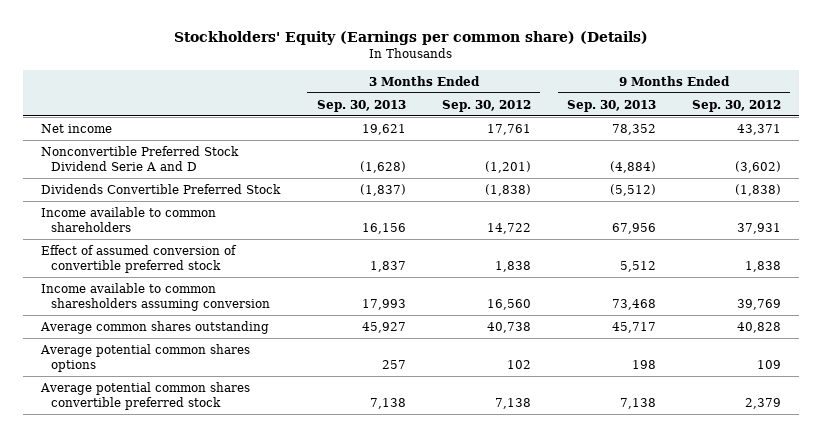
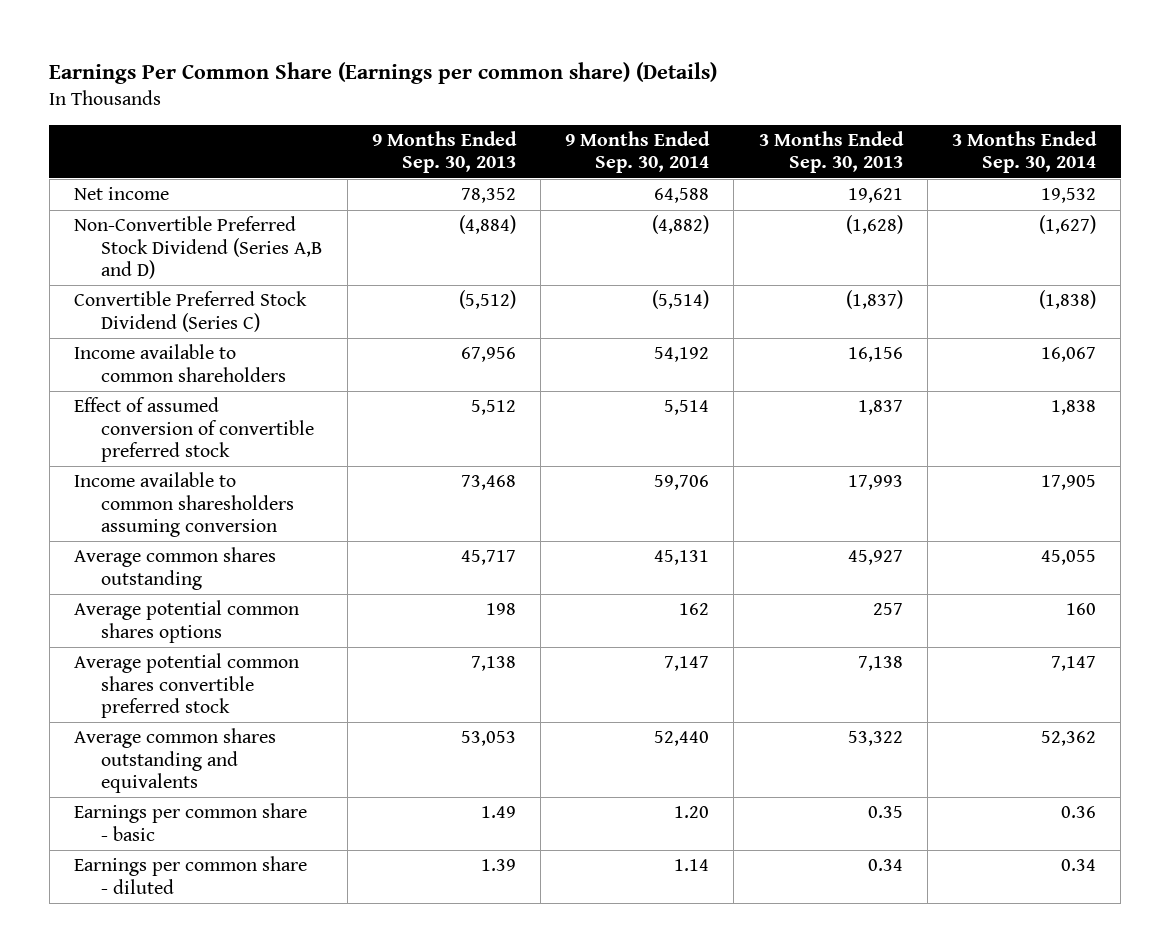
[174,30,649,45] Stockholders' Equity (Earnings per common share) (Details) -> [49,62,718,85] Earnings Per Common Share (Earnings per common share) (Details)
[441,99,531,112] Sep. 30, 2012 -> none
[692,99,782,112] Sep. 30, 2012 -> none
none -> [565,131,711,174] 9 Months Ended Sep. 30, 2014
none -> [952,131,1098,174] 3 Months Ended Sep. 30, 2014
[41,145,240,172] Nonconvertible Preferred Stock Dividend Serie A and D -> [74,216,323,279] Non-Convertible Preferred Stock Dividend (Series A,B and D)
[41,183,282,194] Dividends Convertible Preferred Stock -> [74,291,308,332] Convertible Preferred Stock Dividend (Series C)
none -> [74,728,277,793] Average common shares outstanding and equivalents
none -> [74,803,308,841] Earnings per common share - basic
none -> [74,856,308,894] Earnings per common share - diluted

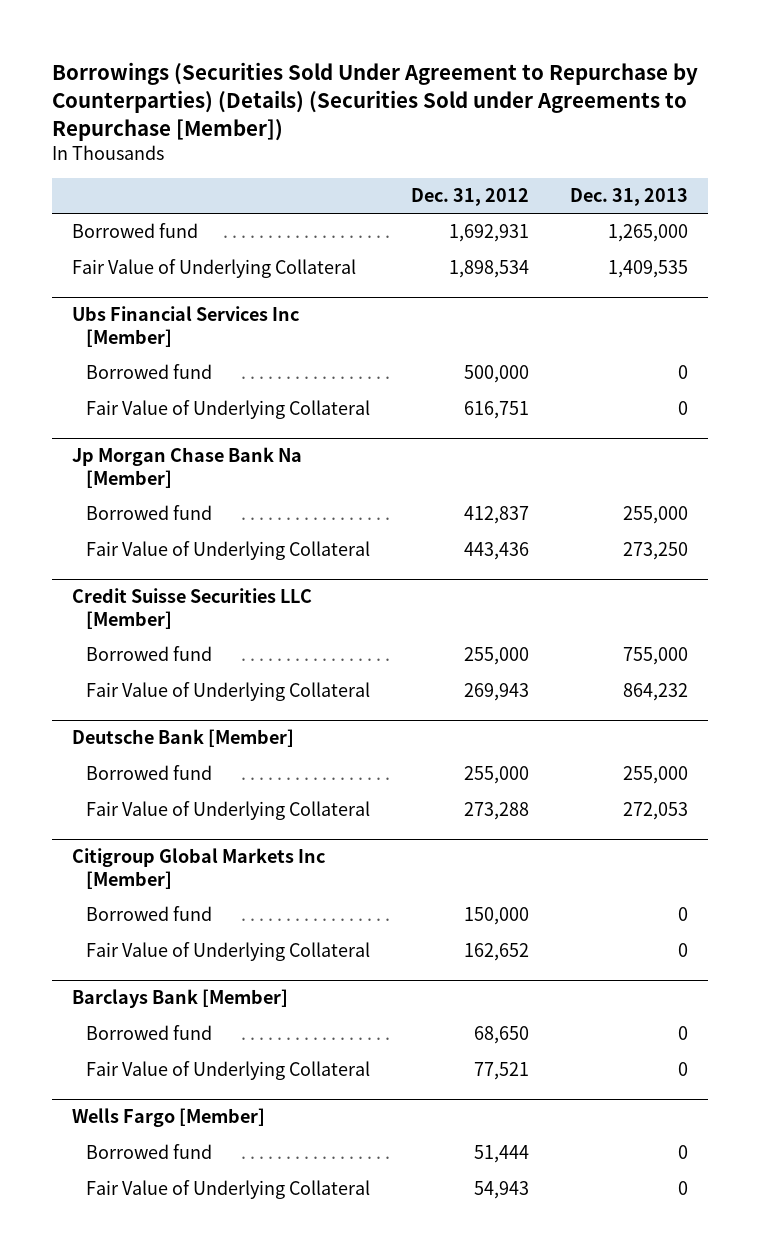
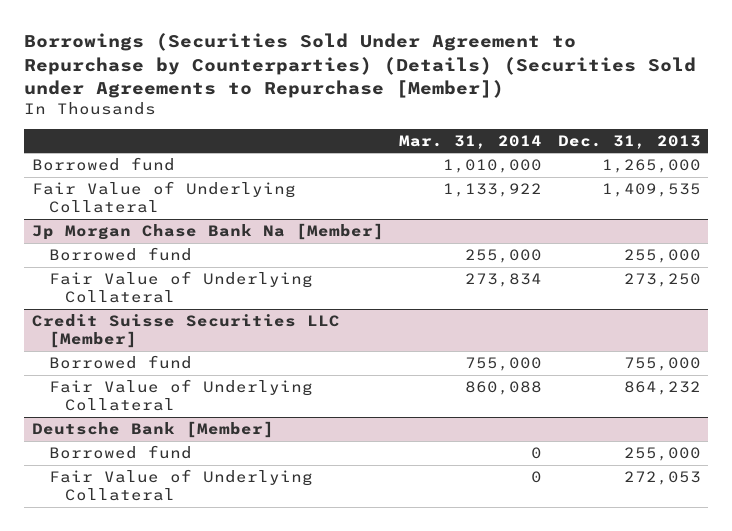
[410,188,529,207] Dec. 31, 2012 -> none
none -> [399,134,543,149] Mar. 31, 2014
[72,306,300,347] Ubs Financial Services Inc [Member] -> none
[86,364,213,380] Borrowed fund -> none
[86,400,371,420] Fair Value of Underlying Collateral -> none
[72,848,326,889] Citigroup Global Markets Inc [Member] -> none
[86,906,213,922] Borrowed fund -> none
[86,942,371,962] Fair Value of Underlying Collateral -> none
[72,989,289,1009] Barclays Bank [Member] -> none
[86,1025,213,1041] Borrowed fund -> none
[86,1061,371,1081] Fair Value of Underlying Collateral -> none
[72,1108,266,1128] Wells Fargo [Member] -> none
[86,1144,213,1160] Borrowed fund -> none
[86,1180,371,1200] Fair Value of Underlying Collateral -> none

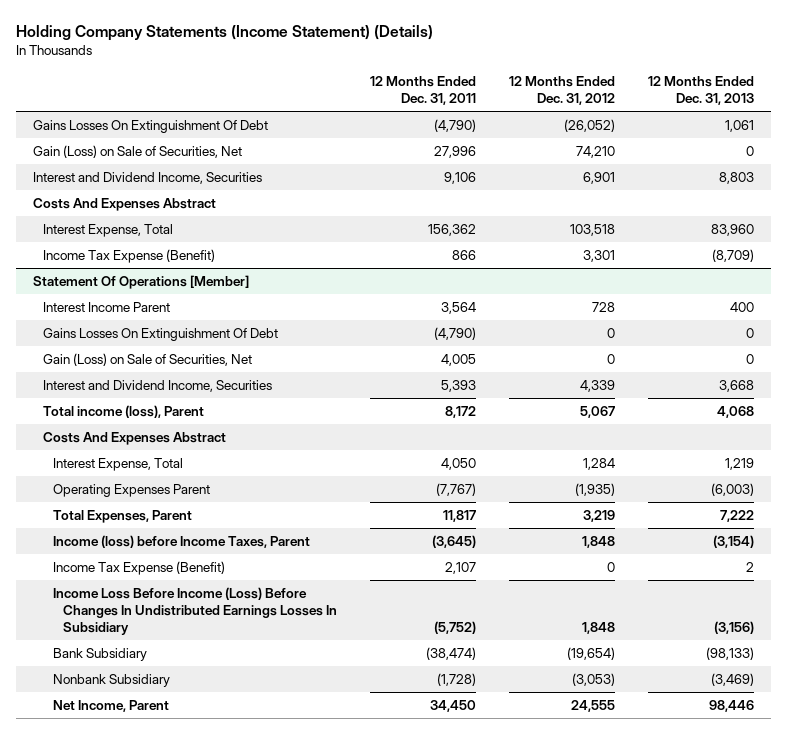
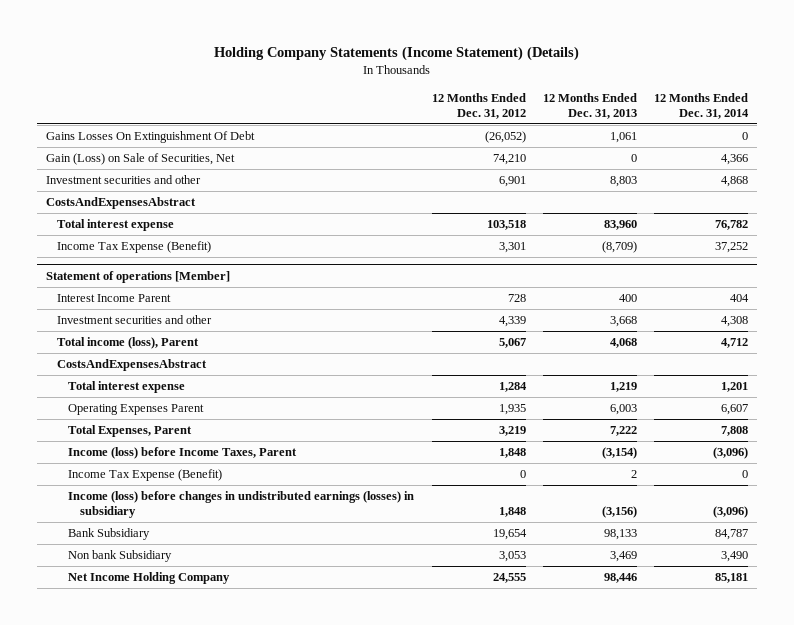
[370,76,477,106] 12 Months Ended Dec. 31, 2011 -> none
none -> [654,92,750,119] 12 Months Ended Dec. 31, 2014
[32,171,262,184] Interest and Dividend Income, Securities -> [45,175,201,185] Investment securities and other
[32,197,216,211] Costs And Expenses Abstract -> [45,197,196,210] CostsAndExpensesAbstract
[42,223,173,237] Interest Expense, Total -> [57,219,175,232] Total interest expense
[32,274,249,289] Statement Of Operations [Member] -> [45,270,230,283] Statement of operations [Member]
[42,327,278,341] Gains Losses On Extinguishment Of Debt -> none
[42,352,252,366] Gain (Loss) on Sale of Securities, Net -> none
[42,379,272,392] Interest and Dividend Income, Securities -> [57,315,213,325] Investment securities and other
[42,431,226,445] Costs And Expenses Abstract -> [57,359,208,372] CostsAndExpensesAbstract
[52,457,183,471] Interest Expense, Total -> [68,381,186,394] Total interest expense
[575,482,616,496] (1,935) -> [498,404,526,416] 1,935
[711,482,755,496] (6,003) -> [609,404,637,416] 6,003
[52,586,338,635] Income Loss Before Income (Loss) Before Changes In Undistributed Earnings Losses In Subsidiary -> [68,491,415,519] Income (loss) before changes in undistributed earnings (losses) in subsidiary
[567,646,616,660] (19,654) -> [492,529,527,541] 19,654
[706,646,755,660] (98,133) -> [603,529,637,541] 98,133
[52,673,170,687] Nonbank Subsidiary -> [68,550,173,563] Non bank Subsidiary
[572,672,616,686] (3,053) -> [498,551,526,563] 3,053
[711,672,755,686] (3,469) -> [609,551,637,563] 3,469
[52,699,169,712] Net Income, Parent -> [68,572,231,585] Net Income Holding Company

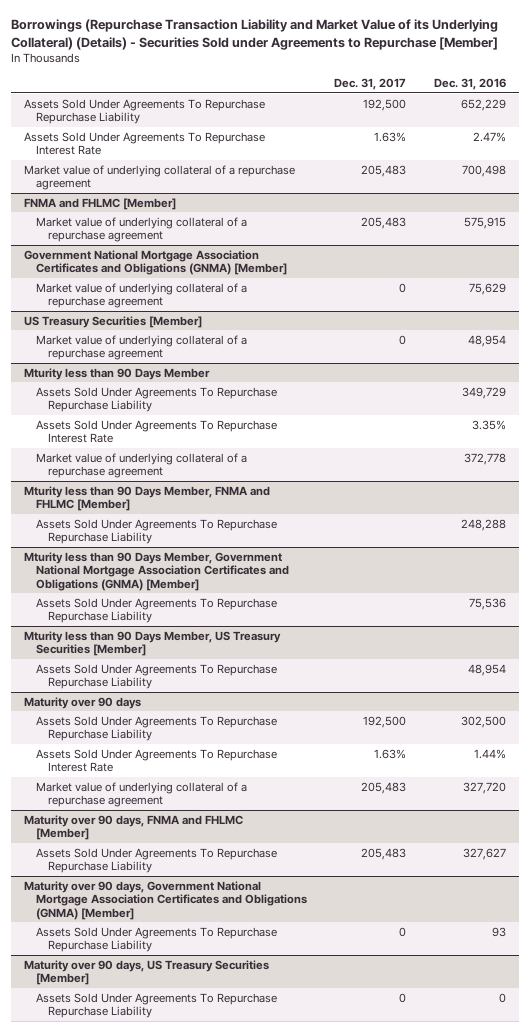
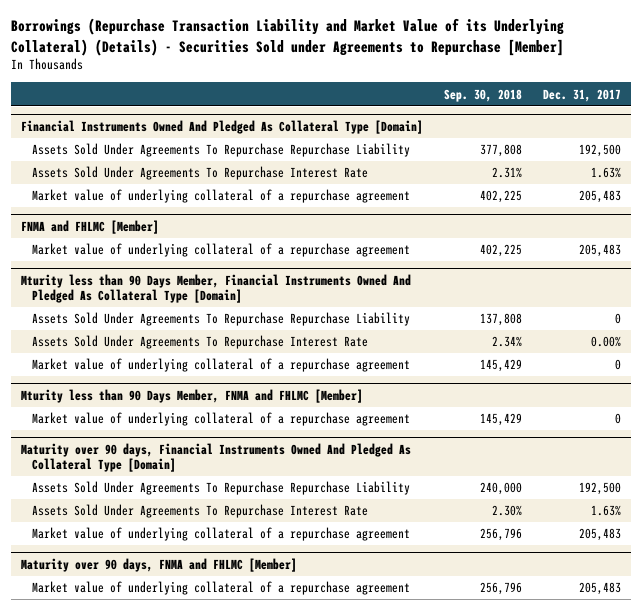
[433,78,506,91] Dec. 31, 2016 -> none
none -> [443,88,522,102] Sep. 30, 2018
none -> [21,119,424,134] Financial Instruments Owned And Pledged As Collateral Type [Domain]
[24,249,288,276] Government National Mortgage Association Certificates and Obligations (GNMA) [Member] -> none
[36,282,248,309] Market value of underlying collateral of a repurchase agreement -> none
[24,315,203,328] US Treasury Securities [Member] -> none
none -> [21,273,412,304] Mturity less than 90 Days Member, Financial Instruments Owned And Pledged As Collateral Type [Domain]
none -> [32,312,411,327] Assets Sold Under Agreements To Repurchase Repurchase Liability
none -> [32,335,369,350] Assets Sold Under Agreements To Repurchase Interest Rate
[24,367,211,380] Mturity less than 90 Days Member -> none
[36,386,278,413] Assets Sold Under Agreements To Repurchase Repurchase Liability -> none
[36,419,278,444] Assets Sold Under Agreements To Repurchase Interest Rate -> none
[36,452,248,479] Market value of underlying collateral of a repurchase agreement -> none
[36,518,278,545] Assets Sold Under Agreements To Repurchase Repurchase Liability -> none
[24,551,290,592] Mturity less than 90 Days Member, Government National Mortgage Association Certificates and Obligations (GNMA) [Member] -> none
[36,597,278,624] Assets Sold Under Agreements To Repurchase Repurchase Liability -> none
[24,630,282,657] Mturity less than 90 Days Member, US Treasury Securities [Member] -> none
[36,663,278,690] Assets Sold Under Agreements To Repurchase Repurchase Liability -> none
[24,696,142,709] Maturity over 90 days -> none
none -> [32,412,411,427] Market value of underlying collateral of a repurchase agreement
none -> [21,442,412,473] Maturity over 90 days, Financial Instruments Owned And Pledged As Collateral Type [Domain]
[24,880,308,921] Maturity over 90 days, Government National Mortgage Association Certificates and Obligations (GNMA) [Member] -> none
[36,926,278,953] Assets Sold Under Agreements To Repurchase Repurchase Liability -> none
[24,959,270,986] Maturity over 90 days, US Treasury Securities [Member] -> none
[36,992,278,1019] Assets Sold Under Agreements To Repurchase Repurchase Liability -> none
[36,847,278,874] Assets Sold Under Agreements To Repurchase Repurchase Liability -> [32,581,411,596] Market value of underlying collateral of a repurchase agreement

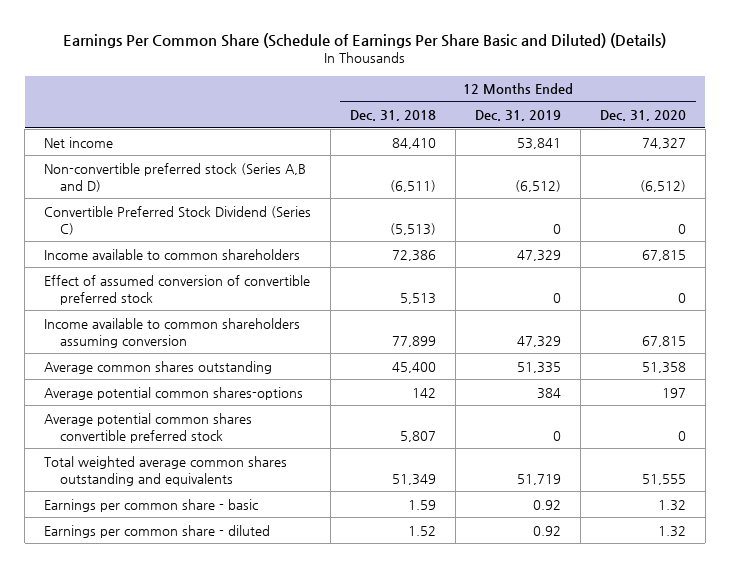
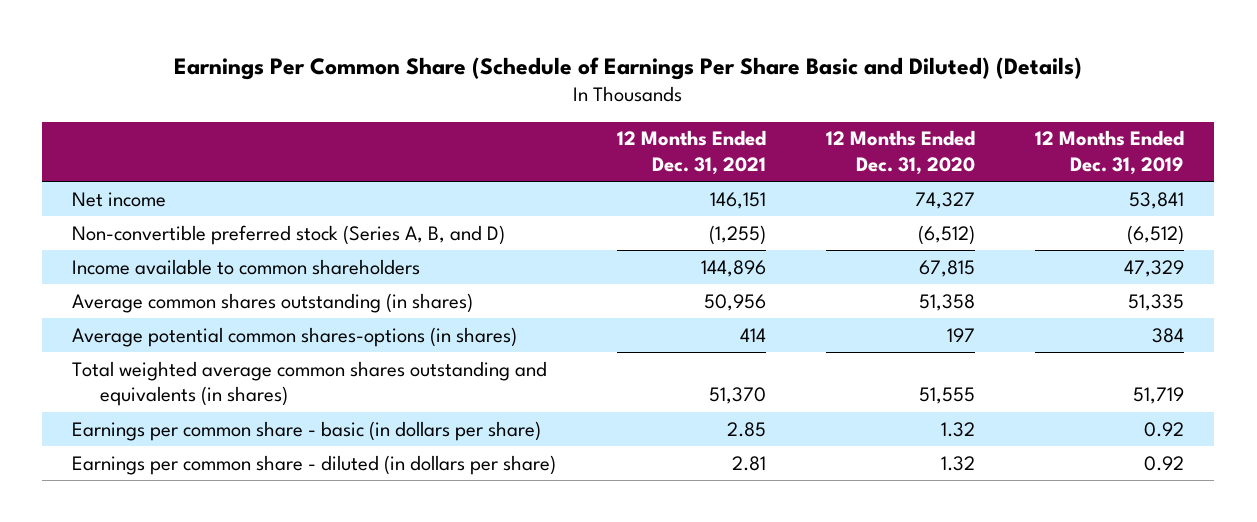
[350,110,437,122] Dec. 31, 2018 -> none
none -> [616,130,766,175] 12 Months Ended Dec. 31, 2021
[44,205,312,235] Convertible Preferred Stock Dividend (Series C) -> none
[44,162,307,192] Non-convertible preferred stock (Series A,B and D) -> [72,224,506,245] Non-convertible preferred stock (Series A, B, and D)
[44,274,311,305] Effect of assumed conversion of convertible preferred stock -> none
[44,317,301,348] Income available to common shareholders assuming conversion -> none
[44,412,253,443] Average potential common shares convertible preferred stock -> none
[44,360,273,374] Average common shares outstanding -> [72,292,474,313] Average common shares outstanding (in shares)
[44,386,304,400] Average potential common shares-options -> [72,326,518,347] Average potential common shares-options (in shares)
[44,455,288,486] Total weighted average common shares outstanding and equivalents -> [72,360,548,407] Total weighted average common shares outstanding and equivalents (in shares)
[44,498,259,512] Earnings per common share - basic -> [72,420,542,441] Earnings per common share - basic (in dollars per share)
[44,524,271,538] Earnings per common share - diluted -> [72,454,557,475] Earnings per common share - diluted (in dollars per share)

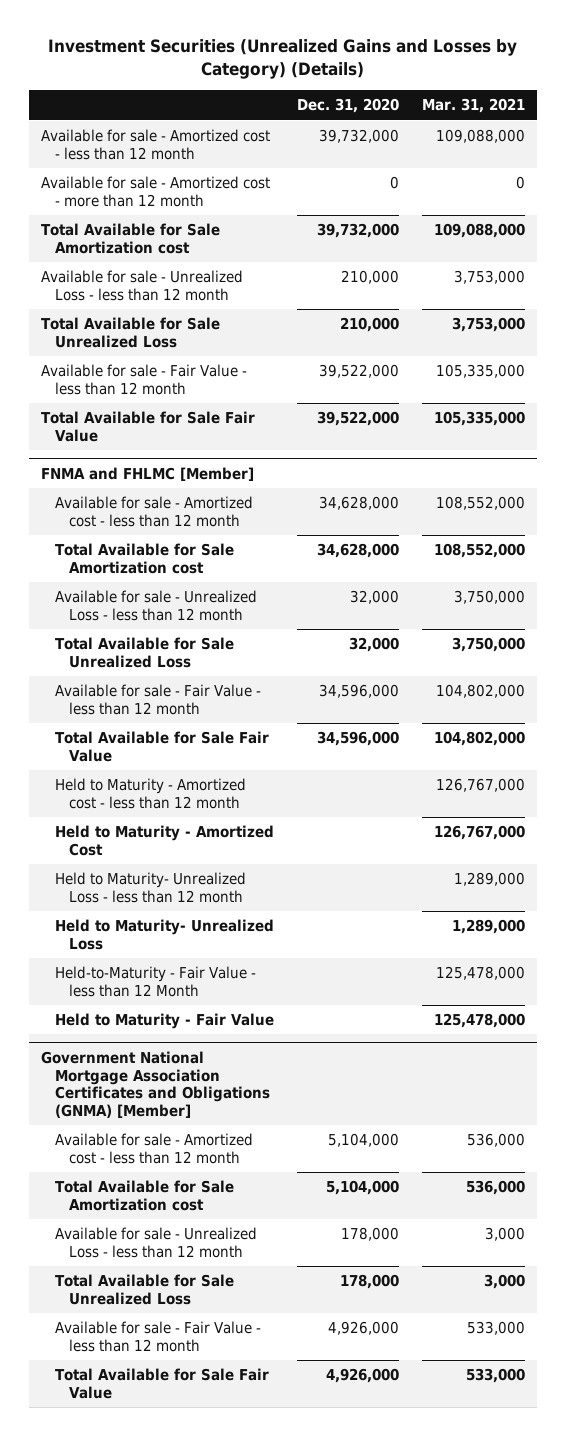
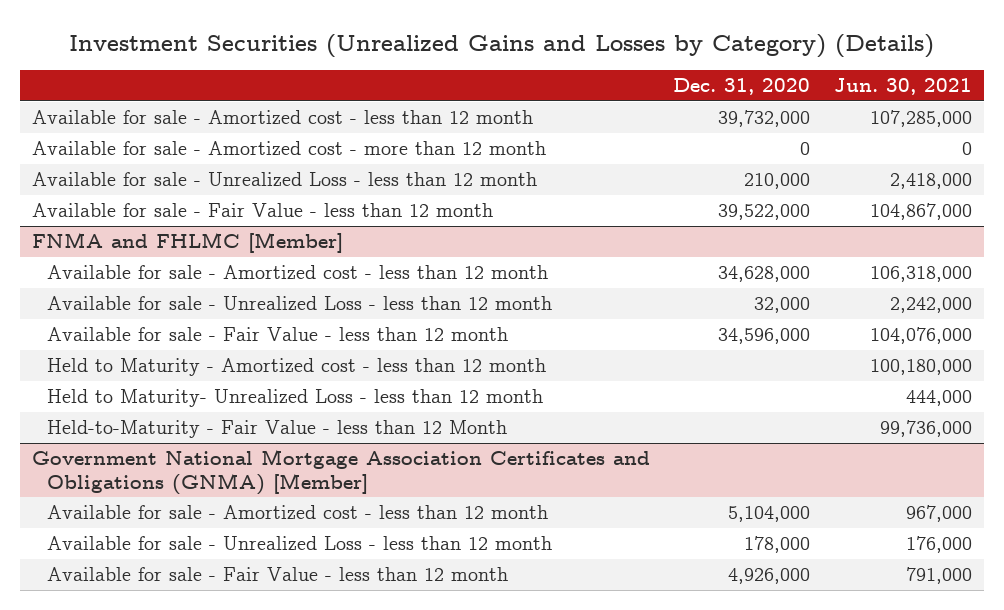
[422,98,526,114] Mar. 31, 2021 -> none
none -> [833,78,972,96] Jun. 30, 2021
[40,223,220,254] Total Available for Sale Amortization cost -> none
[40,317,220,348] Total Available for Sale Unrealized Loss -> none
[40,411,255,442] Total Available for Sale Fair Value -> none
[54,543,234,574] Total Available for Sale Amortization cost -> none
[54,637,234,668] Total Available for Sale Unrealized Loss -> none
[54,731,269,762] Total Available for Sale Fair Value -> none
[54,825,274,856] Held to Maturity - Amortized Cost -> none
[54,919,274,950] Held to Maturity- Unrealized Loss -> none
[54,1013,274,1030] Held to Maturity - Fair Value -> none
[54,1180,234,1211] Total Available for Sale Amortization cost -> none
[54,1274,234,1305] Total Available for Sale Unrealized Loss -> none
[54,1368,269,1399] Total Available for Sale Fair Value -> none

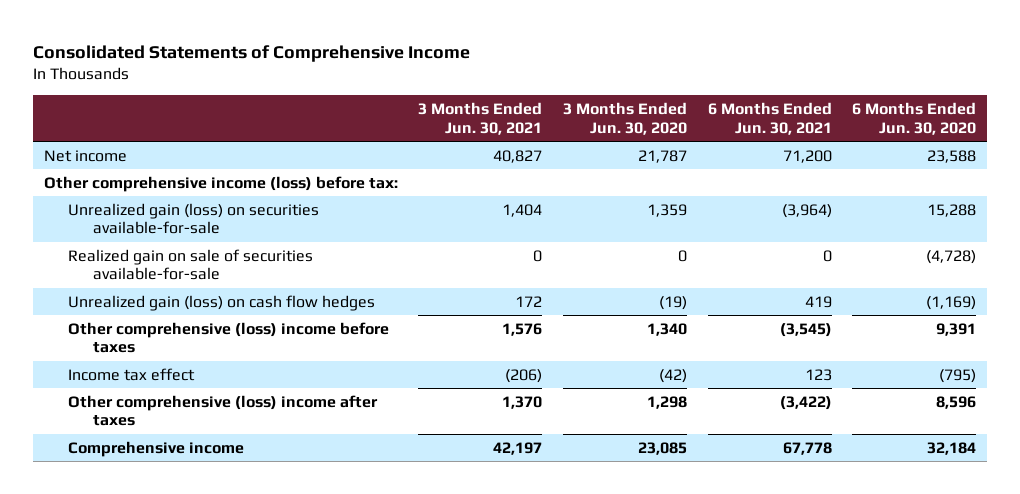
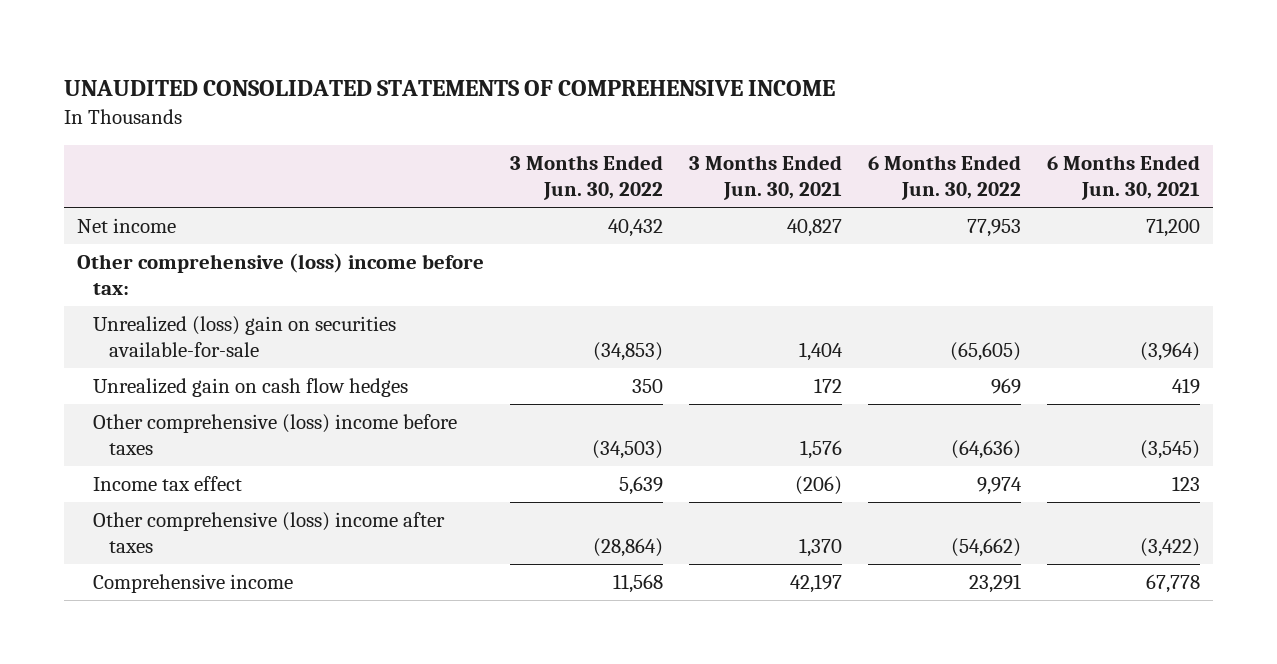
[33,44,471,62] Consolidated Statements of Comprehensive Income -> [63,80,835,97] UNAUDITED CONSOLIDATED STATEMENTS OF COMPREHENSIVE INCOME
[563,101,688,135] 3 Months Ended Jun. 30, 2020 -> none
[852,101,977,135] 6 Months Ended Jun. 30, 2020 -> none
none -> [509,155,663,201] 3 Months Ended Jun. 30, 2022
none -> [868,155,1022,201] 6 Months Ended Jun. 30, 2022
[68,248,314,281] Realized gain on sale of securities available-for-sale -> none
[43,175,398,192] Other comprehensive income (loss) before tax: -> [76,253,484,296] Other comprehensive (loss) income before tax:
[68,202,320,235] Unrealized gain (loss) on securities available-for-sale -> [92,316,396,358] Unrealized (loss) gain on securities available-for-sale
[68,294,376,311] Unrealized gain (loss) on cash flow hedges -> [92,378,408,398] Unrealized gain on cash flow hedges

